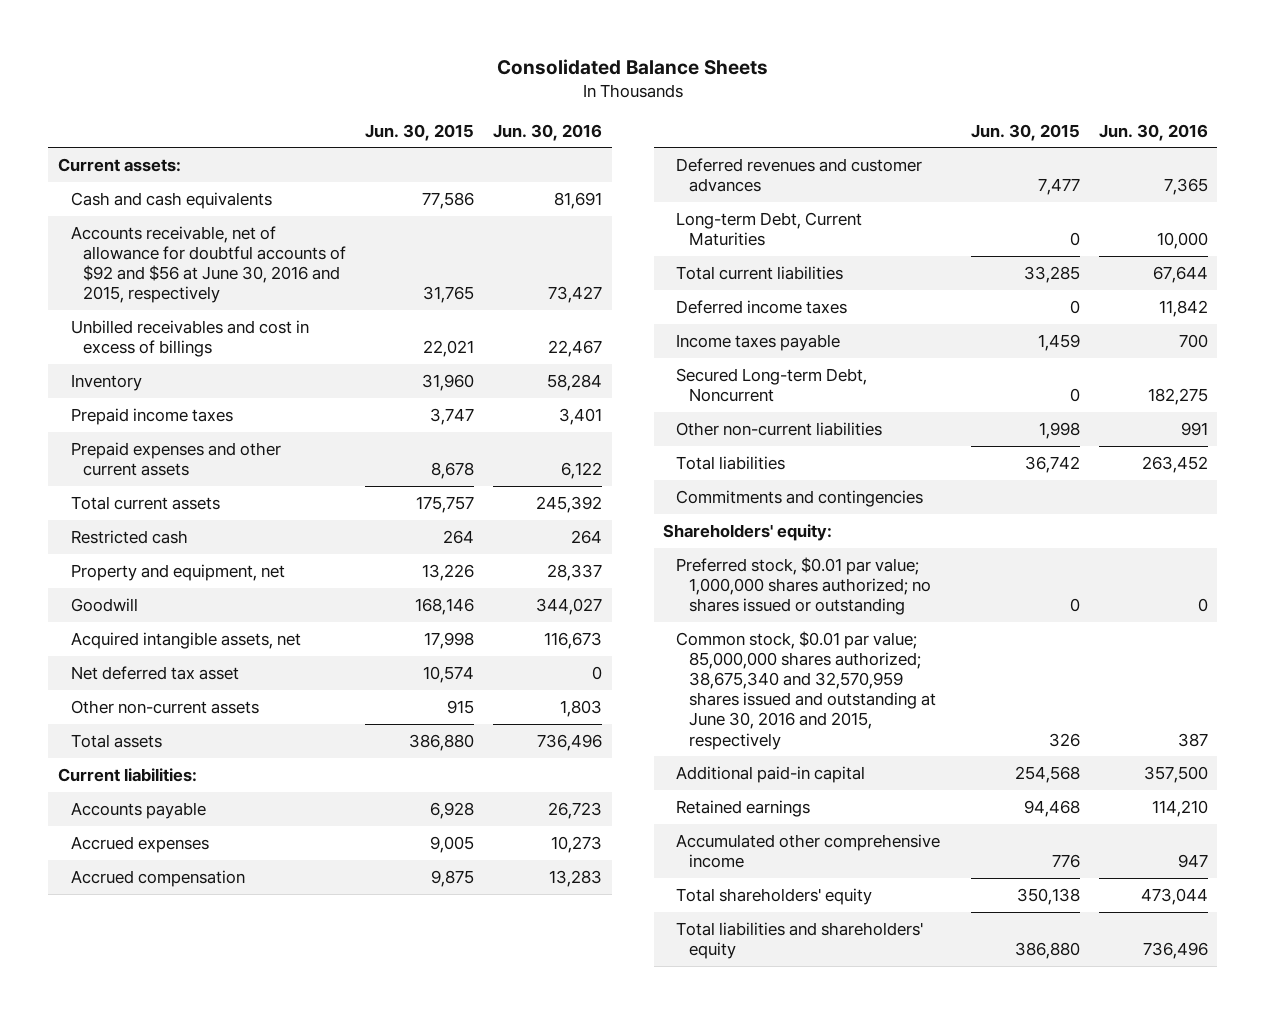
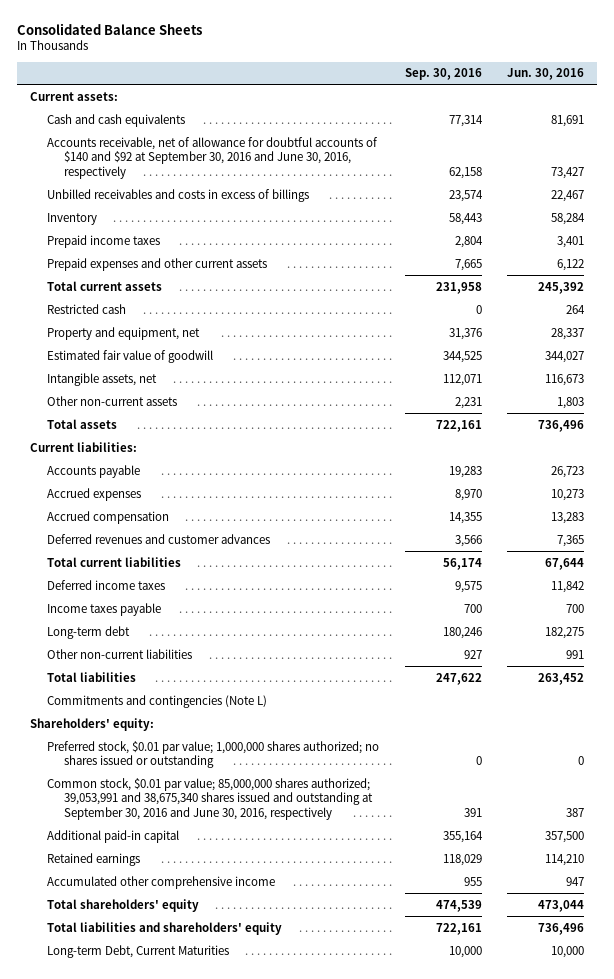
[365,123,475,141] Jun. 30, 2015 -> none
none -> [404,68,482,81] Sep. 30, 2016
[70,225,347,304] Accounts receivable, net of allowance for doubtful accounts of $92 and $56 at June 30, 2016 and 2015, respectively -> [47,136,379,179] Accounts receivable, net of allowance for doubtful accounts of $140 and $92 at September 30, 2016 and June 30, 2016, respectively
[70,319,309,357] Unbilled receivables and cost in excess of billings -> [47,188,310,202] Unbilled receivables and costs in excess of billings
[70,665,239,680] Net deferred tax asset -> none
[70,597,138,612] Goodwill -> [47,349,214,363] Estimated fair value of goodwill
[70,631,301,649] Acquired intangible assets, net -> [47,372,158,386] Intangible assets, net
[676,367,868,402] Secured Long-term Debt, Noncurrent -> [47,625,131,639] Long-term debt
[676,489,924,507] Commitments and contingencies -> [47,694,268,708] Commitments and contingencies (Note L)
[676,630,937,750] Common stock, $0.01 par value; 85,000,000 shares authorized; 38,675,340 and 32,570,959 shares issued and outstanding at June 30, 2016 and 2015, respectively -> [47,777,374,820] Common stock, $0.01 par value; 85,000,000 shares authorized; 39,053,991 and 38,675,340 shares issued and outstanding at September 30, 2016 and June 30, 2016, respectively
[676,211,863,246] Long-term Debt, Current Maturities -> [47,944,230,958] Long-term Debt, Current Maturities

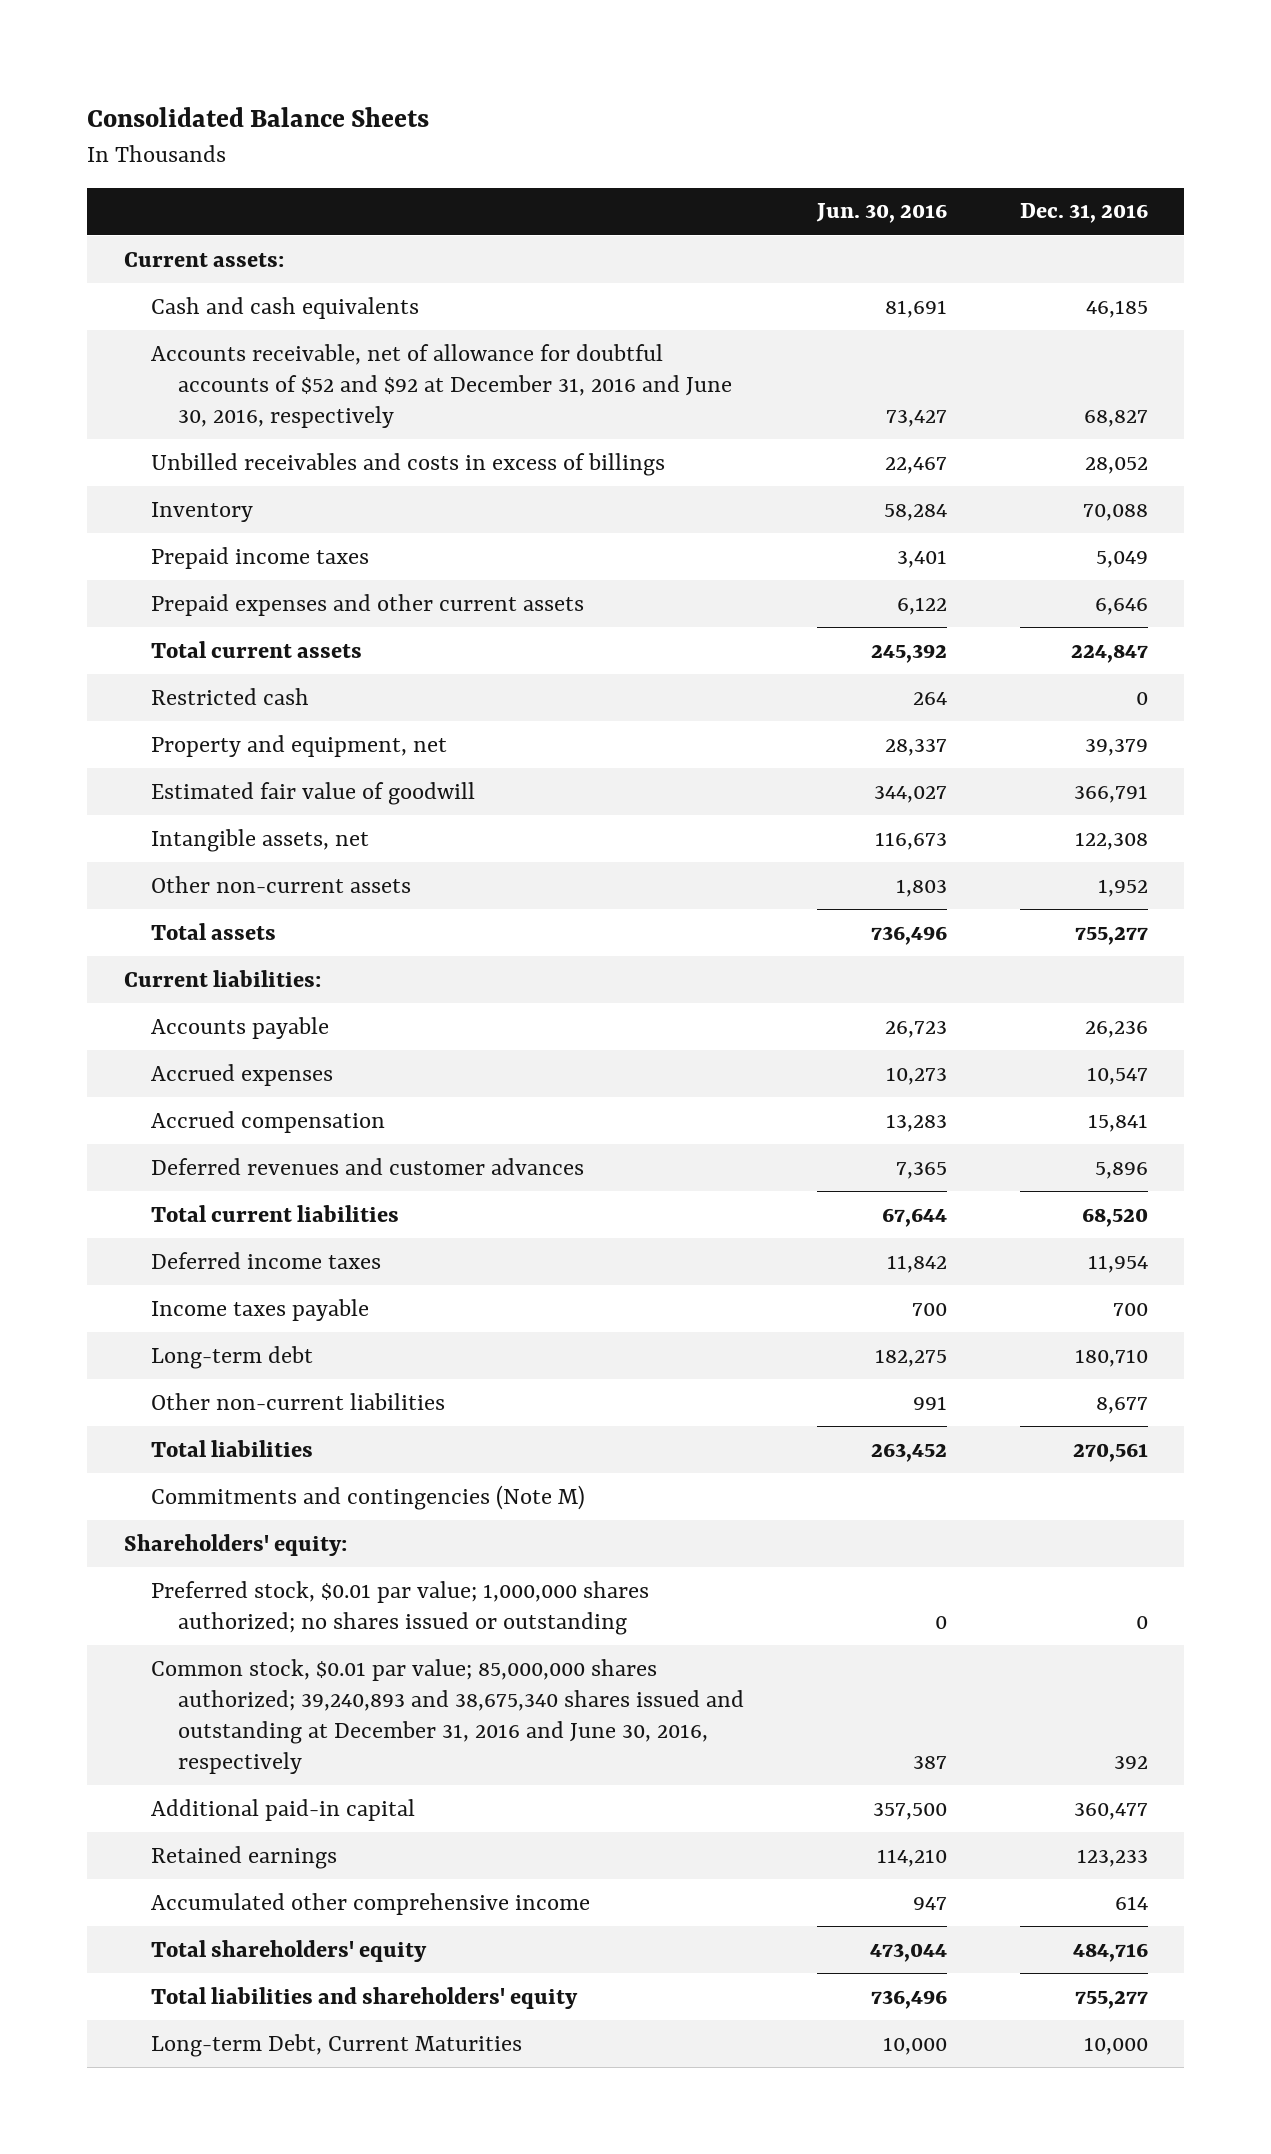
[404,68,482,81] Sep. 30, 2016 -> none
none -> [1019,203,1148,224] Dec. 31, 2016
[47,136,379,179] Accounts receivable, net of allowance for doubtful accounts of $140 and $92 at September 30, 2016 and June 30, 2016, respectively -> [150,343,732,428] Accounts receivable, net of allowance for doubtful accounts of $52 and $92 at December 31, 2016 and June 30, 2016, respectively
[47,694,268,708] Commitments and contingencies (Note L) -> [150,1484,585,1510] Commitments and contingencies (Note M)
[47,777,374,820] Common stock, $0.01 par value; 85,000,000 shares authorized; 39,053,991 and 38,675,340 shares issued and outstanding at September 30, 2016 and June 30, 2016, respectively -> [150,1658,744,1775] Common stock, $0.01 par value; 85,000,000 shares authorized; 39,240,893 and 38,675,340 shares issued and outstanding at December 31, 2016 and June 30, 2016, respectively

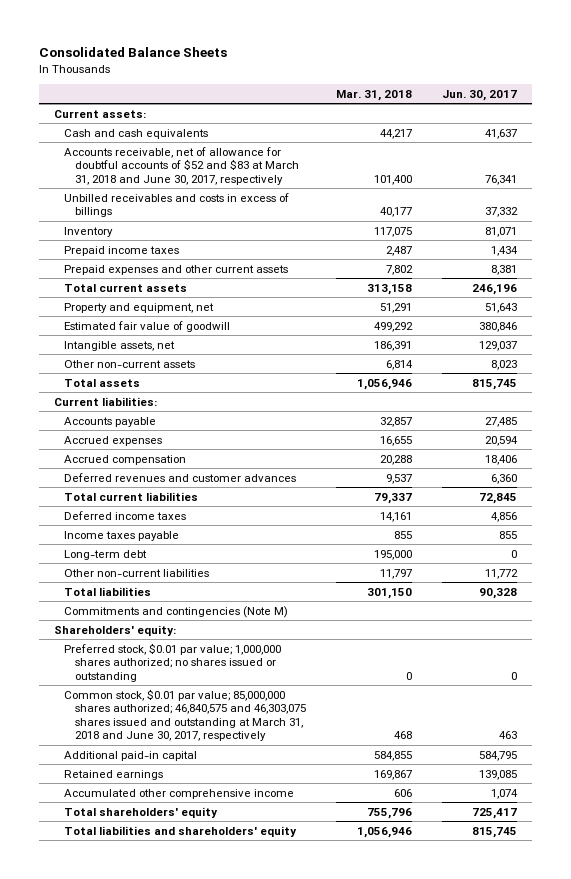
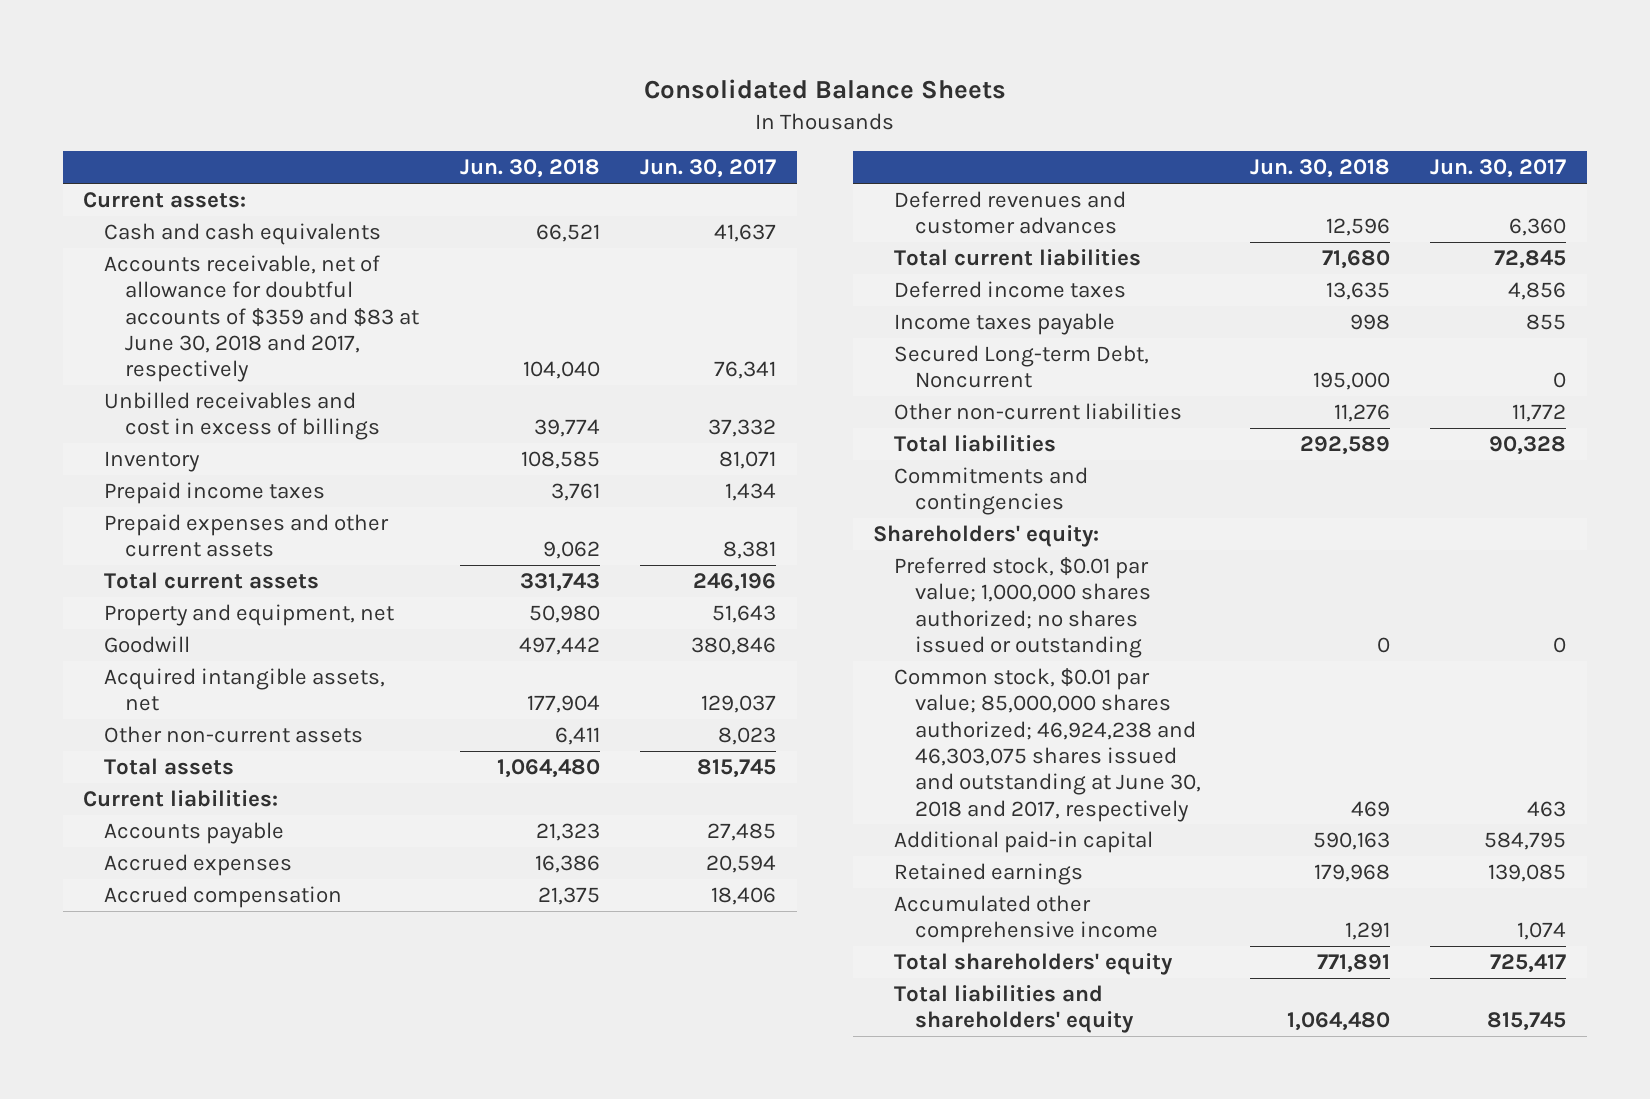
[336,89,413,101] Mar. 31, 2018 -> none
none -> [459,159,600,179] Jun. 30, 2018
[64,146,299,185] Accounts receivable, net of allowance for doubtful accounts of $52 and $83 at March 31, 2018 and June 30, 2017, respectively -> [104,255,420,383] Accounts receivable, net of allowance for doubtful accounts of $359 and $83 at June 30, 2018 and 2017, respectively
[64,192,290,218] Unbilled receivables and costs in excess of billings -> [104,392,381,441] Unbilled receivables and cost in excess of billings
[64,320,231,332] Estimated fair value of goodwill -> [104,636,191,654] Goodwill
[64,340,176,351] Intangible assets, net -> [104,668,386,712] Acquired intangible assets, net
[64,549,148,560] Long-term debt -> [894,345,1150,389] Secured Long-term Debt, Noncurrent
[64,605,289,618] Commitments and contingencies (Note M) -> [894,467,1089,516] Commitments and contingencies
[64,688,306,742] Common stock, $0.01 par value; 85,000,000 shares authorized; 46,840,575 and 46,303,075 shares issued and outstanding at March 31, 2018 and June 30, 2017, respectively -> [894,668,1202,822] Common stock, $0.01 par value; 85,000,000 shares authorized; 46,924,238 and 46,303,075 shares issued and outstanding at June 30, 2018 and 2017, respectively

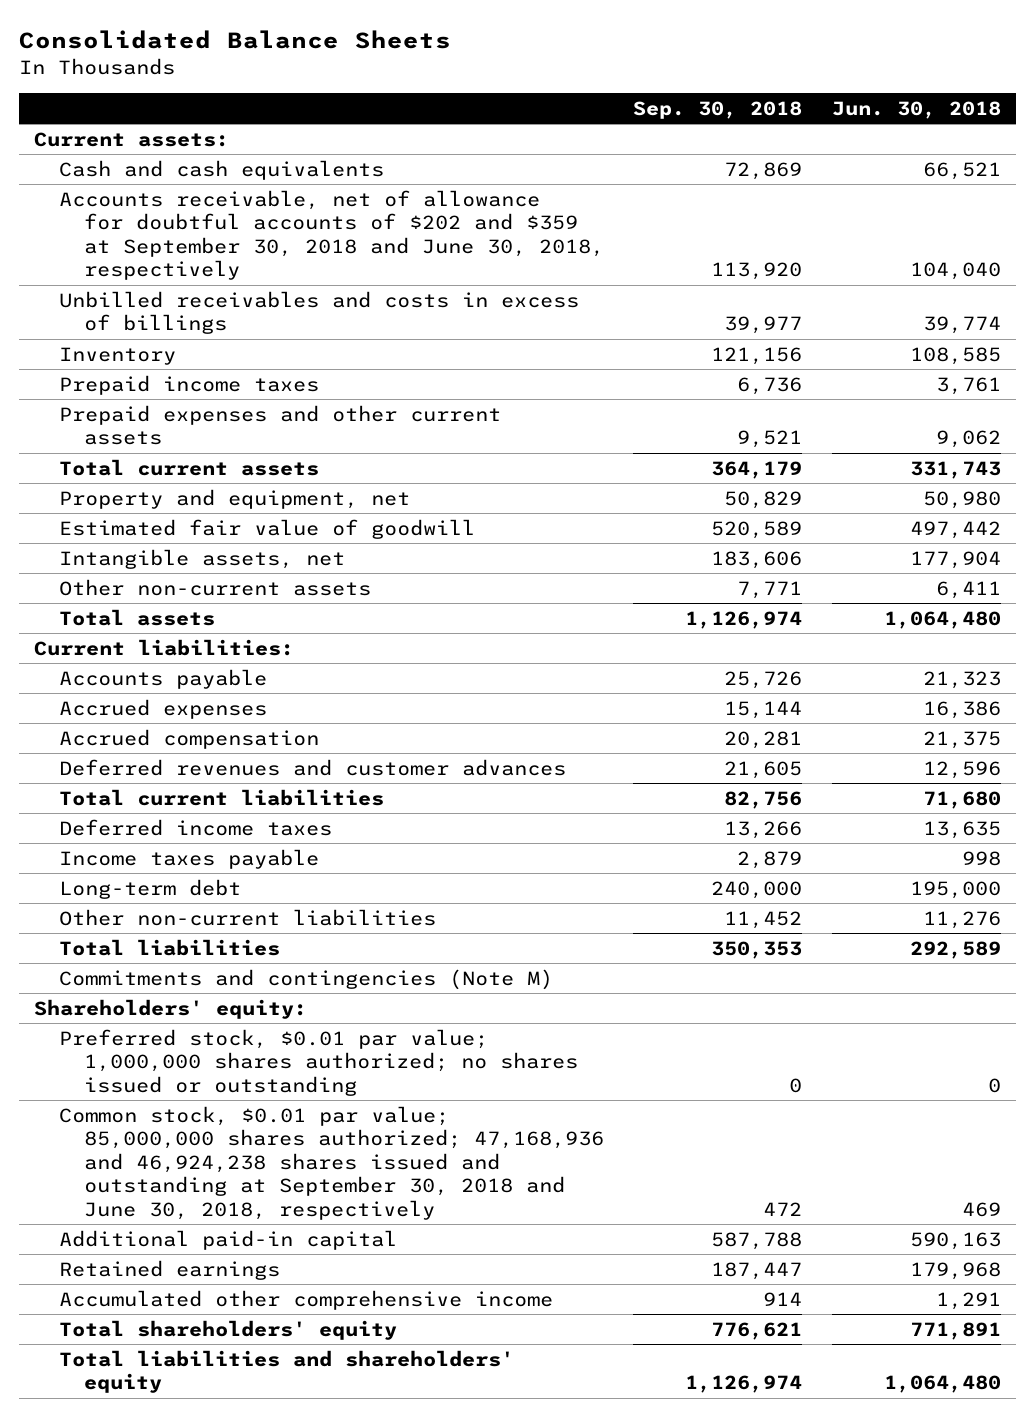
[640,159,777,179] Jun. 30, 2017 -> none
none -> [633,100,803,119] Sep. 30, 2018
[104,255,420,383] Accounts receivable, net of allowance for doubtful accounts of $359 and $83 at June 30, 2018 and 2017, respectively -> [58,189,604,281] Accounts receivable, net of allowance for doubtful accounts of $202 and $359 at September 30, 2018 and June 30, 2018, respectively
[104,392,381,441] Unbilled receivables and cost in excess of billings -> [58,290,579,335] Unbilled receivables and costs in excess of billings
[104,636,191,654] Goodwill -> [58,518,475,539] Estimated fair value of goodwill
[104,668,386,712] Acquired intangible assets, net -> [58,548,345,569] Intangible assets, net
[894,345,1150,389] Secured Long-term Debt, Noncurrent -> [58,878,241,899] Long-term debt
[894,467,1089,516] Commitments and contingencies -> [58,968,553,990] Commitments and contingencies (Note M)
[894,668,1202,822] Common stock, $0.01 par value; 85,000,000 shares authorized; 46,924,238 and 46,303,075 shares issued and outstanding at June 30, 2018 and 2017, respectively -> [58,1105,604,1220] Common stock, $0.01 par value; 85,000,000 shares authorized; 47,168,936 and 46,924,238 shares issued and outstanding at September 30, 2018 and June 30, 2018, respectively

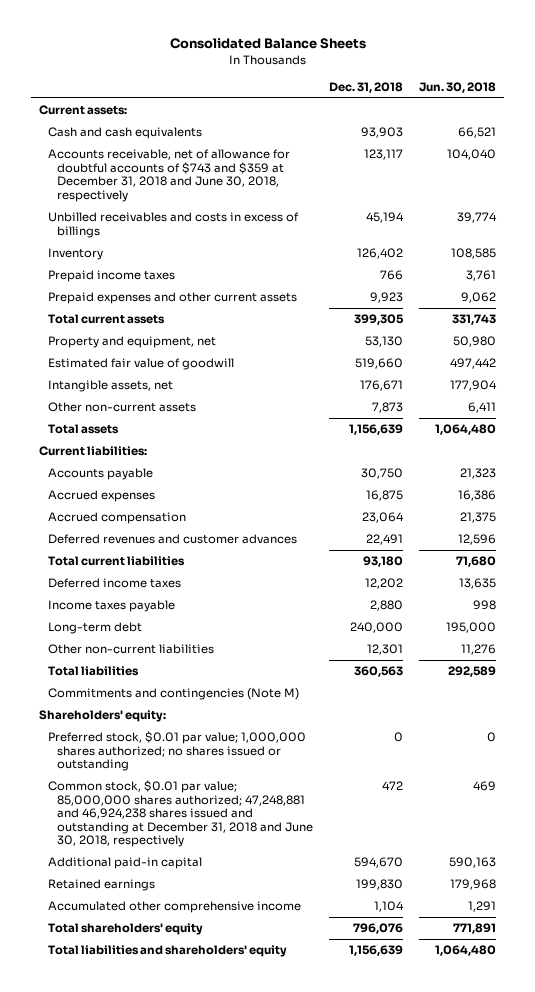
[633,100,803,119] Sep. 30, 2018 -> none
none -> [329,81,404,93] Dec. 31, 2018
[58,189,604,281] Accounts receivable, net of allowance for doubtful accounts of $202 and $359 at September 30, 2018 and June 30, 2018, respectively -> [48,149,291,202] Accounts receivable, net of allowance for doubtful accounts of $743 and $359 at December 31, 2018 and June 30, 2018, respectively
[58,1105,604,1220] Common stock, $0.01 par value; 85,000,000 shares authorized; 47,168,936 and 46,924,238 shares issued and outstanding at September 30, 2018 and June 30, 2018, respectively -> [48,780,314,847] Common stock, $0.01 par value; 85,000,000 shares authorized; 47,248,881 and 46,924,238 shares issued and outstanding at December 31, 2018 and June 30, 2018, respectively

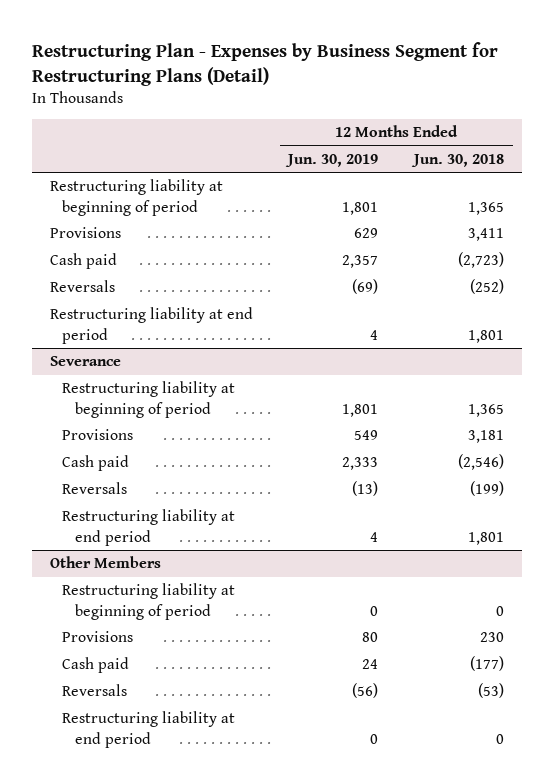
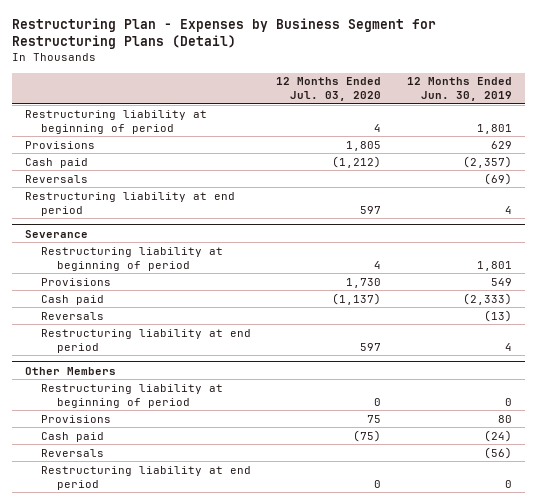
[411,153,505,167] Jun. 30, 2018 -> none
none -> [276,77,382,102] 12 Months Ended Jul. 03, 2020
[342,255,379,269] 2,357 -> [462,155,512,168] (2,357)
[342,457,379,471] 2,333 -> [462,292,512,305] (2,333)
[362,659,379,670] 24 -> [483,429,512,442] (24)

